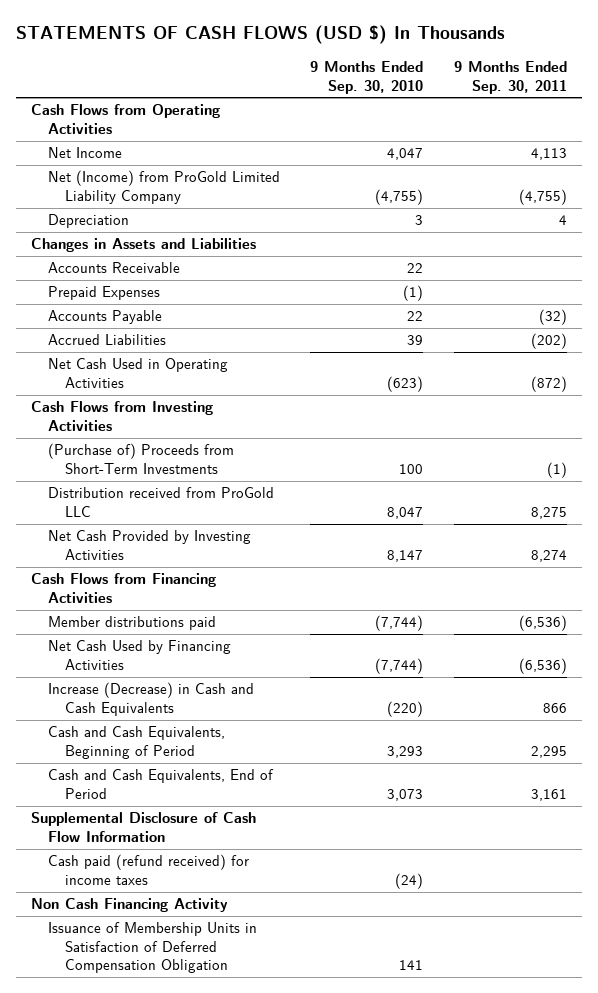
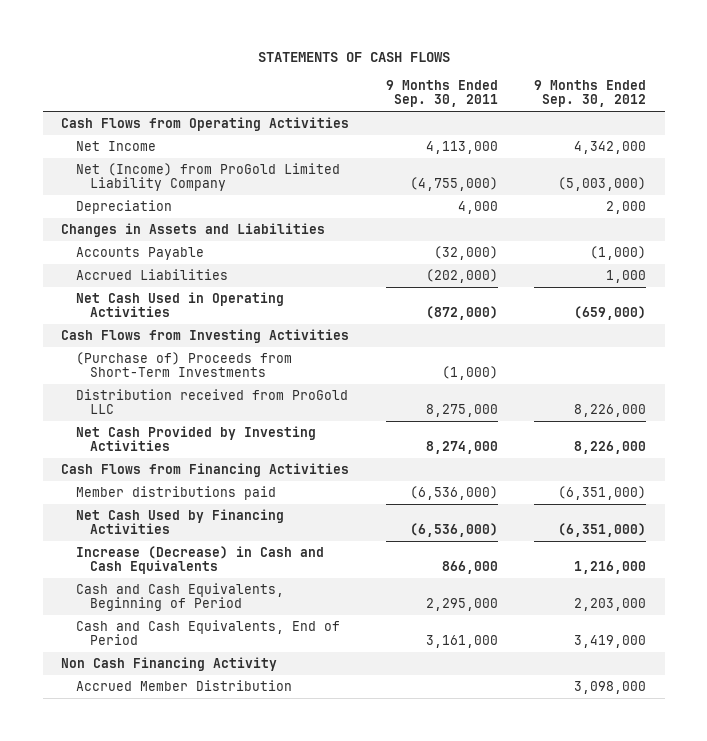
[15,25,505,45] STATEMENTS OF CASH FLOWS (USD $) In Thousands -> [257,51,450,62] STATEMENTS OF CASH FLOWS
[310,61,424,94] 9 Months Ended Sep. 30, 2010 -> none
none -> [534,80,647,108] 9 Months Ended Sep. 30, 2012
[530,148,567,161] 4,113 -> [425,140,498,154] 4,113,000
[518,188,567,205] (4,755) -> [409,177,498,192] (4,755,000)
[558,215,567,226] 4 -> [457,200,498,214] 4,000
[48,262,181,274] Accounts Receivable -> none
[48,286,161,301] Prepaid Expenses -> none
[538,309,567,326] (32) -> [433,245,498,260] (32,000)
[530,333,567,350] (202) -> [425,268,498,283] (202,000)
[530,375,567,392] (872) -> [425,306,498,321] (872,000)
[546,461,567,478] (1) -> [441,366,498,381] (1,000)
[530,506,567,519] 8,275 -> [425,404,498,418] 8,275,000
[530,549,567,562] 8,274 -> [425,441,498,455] 8,274,000
[31,812,257,842] Supplemental Disclosure of Cash Flow Information -> none
[48,854,250,885] Cash paid (refund received) for income taxes -> none
[518,615,567,632] (6,536) -> [409,485,498,500] (6,536,000)
[518,657,567,674] (6,536) -> [409,523,498,538] (6,536,000)
[542,702,567,713] 866 -> [441,561,498,575] 866,000
[530,745,567,758] 2,295 -> [425,598,498,612] 2,295,000
[530,788,567,801] 3,161 -> [425,635,498,649] 3,161,000
[48,922,258,974] Issuance of Membership Units in Satisfaction of Deferred Compensation Obligation -> none
none -> [75,679,292,691] Accrued Member Distribution

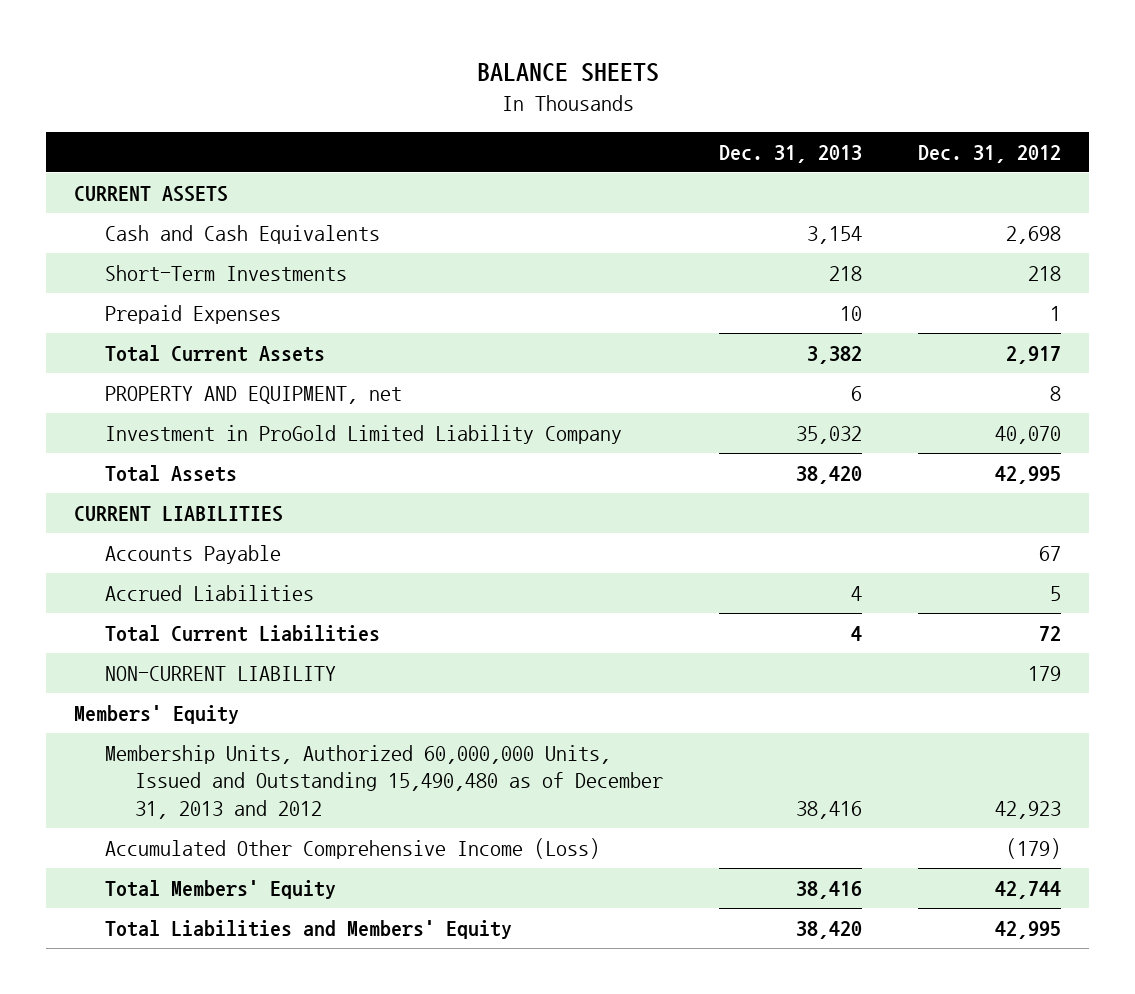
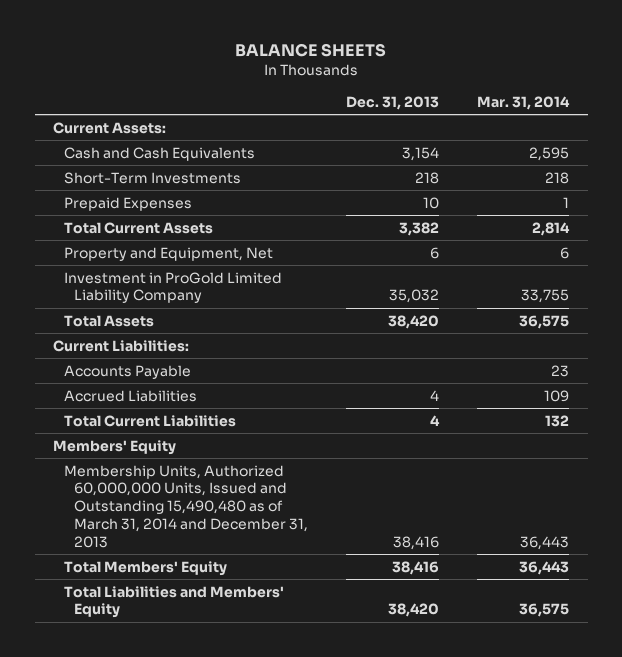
[918,145,1062,164] Dec. 31, 2012 -> none
none -> [476,95,570,110] Mar. 31, 2014
[73,185,228,202] CURRENT ASSETS -> [53,121,167,134] Current Assets:
[104,385,402,404] PROPERTY AND EQUIPMENT, net -> [63,246,273,261] Property and Equipment, Net
[73,505,283,522] CURRENT LIABILITIES -> [53,339,190,352] Current Liabilities:
[104,665,336,681] NON-CURRENT LIABILITY -> none
[104,837,600,859] Accumulated Other Comprehensive Income (Loss) -> none
[104,744,664,819] Membership Units, Authorized 60,000,000 Units, Issued and Outstanding 15,490,480 as of December 31, 2013 and 2012 -> [63,464,309,548] Membership Units, Authorized 60,000,000 Units, Issued and Outstanding 15,490,480 as of March 31, 2014 and December 31, 2013

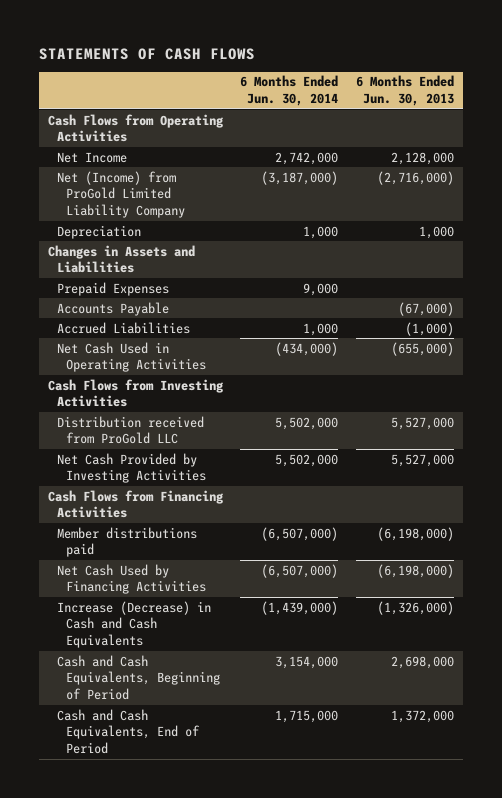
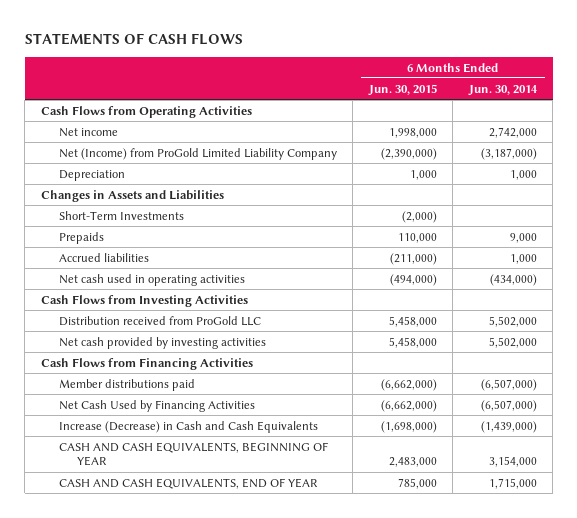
[356,75,455,106] 6 Months Ended Jun. 30, 2013 -> none
none -> [367,83,437,96] Jun. 30, 2015
[56,151,127,163] Net Income -> [59,127,119,137] Net income
[56,301,169,316] Accounts Payable -> none
none -> [59,210,185,220] Short-Term Investments
[56,281,169,296] Prepaid Expenses -> [59,231,105,244] Prepaids
[56,321,190,334] Accrued Liabilities -> [59,252,150,262] Accrued liabilities
[56,341,207,373] Net Cash Used in Operating Activities -> [59,273,246,286] Net cash used in operating activities
[56,452,207,484] Net Cash Provided by Investing Activities -> [59,336,267,349] Net cash provided by investing activities
[56,654,221,700] Cash and Cash Equivalents, Beginning of Period -> [59,441,329,467] CASH AND CASH EQUIVALENTS, BEGINNING OF YEAR
[56,708,201,754] Cash and Cash Equivalents, End of Period -> [59,477,319,489] CASH AND CASH EQUIVALENTS, END OF YEAR

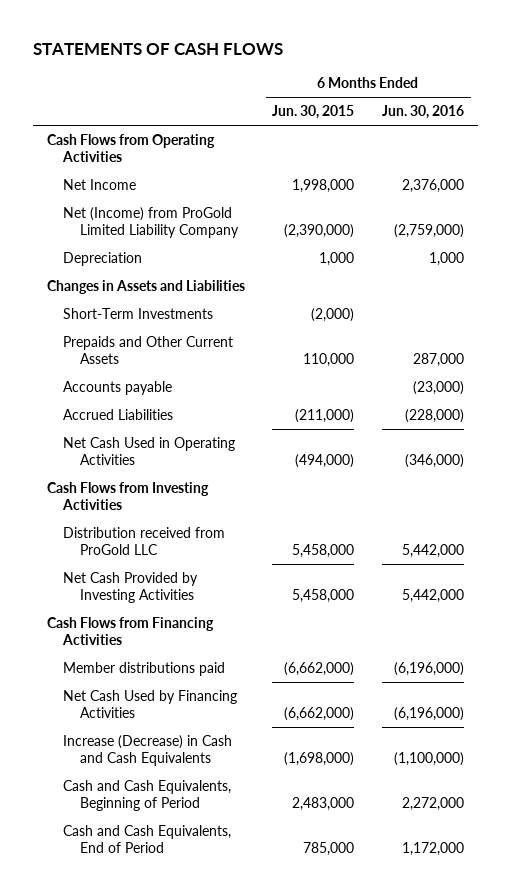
[467,84,538,96] Jun. 30, 2014 -> none
none -> [382,105,465,120] Jun. 30, 2016
[59,127,119,137] Net income -> [63,179,137,191] Net Income
[59,231,105,244] Prepaids -> [63,336,234,365] Prepaids and Other Current Assets
none -> [63,381,173,396] Accounts payable
[59,252,150,262] Accrued liabilities -> [63,409,174,421] Accrued Liabilities
[59,273,246,286] Net cash used in operating activities -> [63,437,236,466] Net Cash Used in Operating Activities
[59,336,267,349] Net cash provided by investing activities -> [63,572,199,604] Net Cash Provided by Investing Activities
[59,441,329,467] CASH AND CASH EQUIVALENTS, BEGINNING OF YEAR -> [63,780,232,812] Cash and Cash Equivalents, Beginning of Period
[59,477,319,489] CASH AND CASH EQUIVALENTS, END OF YEAR -> [63,825,232,854] Cash and Cash Equivalents, End of Period

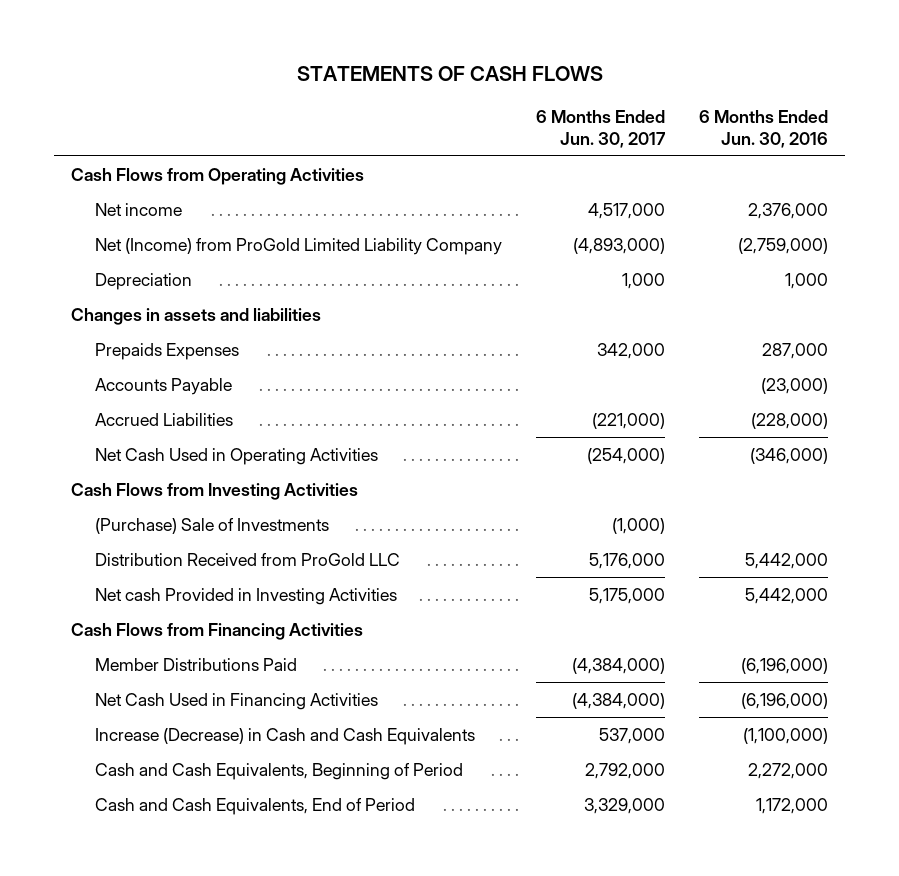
[272,105,355,120] Jun. 30, 2015 -> none
none -> [536,110,667,148] 6 Months Ended Jun. 30, 2017
[63,179,137,191] Net Income -> [95,203,183,217] Net income
[63,308,214,320] Short-Term Investments -> none
[46,280,245,295] Changes in Assets and Liabilities -> [71,308,322,326] Changes in assets and liabilities
[63,336,234,365] Prepaids and Other Current Assets -> [95,343,240,361] Prepaids Expenses
[63,381,173,396] Accounts payable -> [95,378,233,396] Accounts Payable
none -> [95,518,330,535] (Purchase) Sale of Investments
[63,527,226,556] Distribution received from ProGold LLC -> [95,553,401,567] Distribution Received from ProGold LLC
[63,572,199,604] Net Cash Provided by Investing Activities -> [95,588,398,606] Net cash Provided in Investing Activities
[63,662,226,677] Member distributions paid -> [95,658,298,672] Member Distributions Paid
[63,690,238,719] Net Cash Used by Financing Activities -> [95,693,379,711] Net Cash Used in Financing Activities

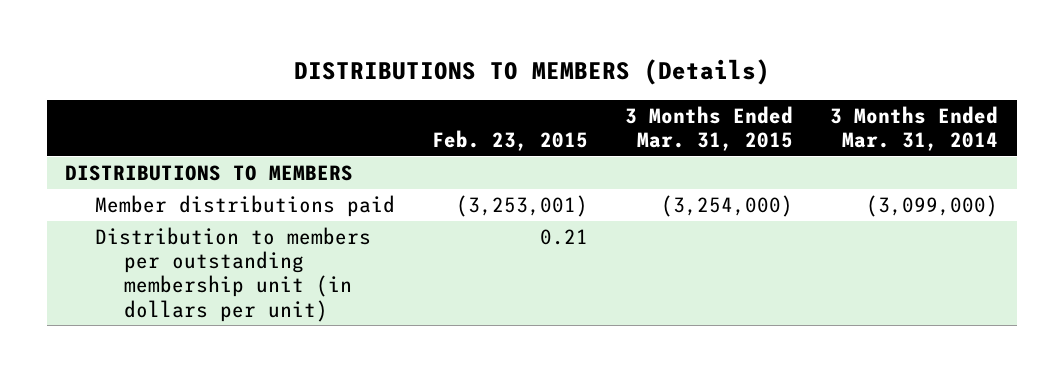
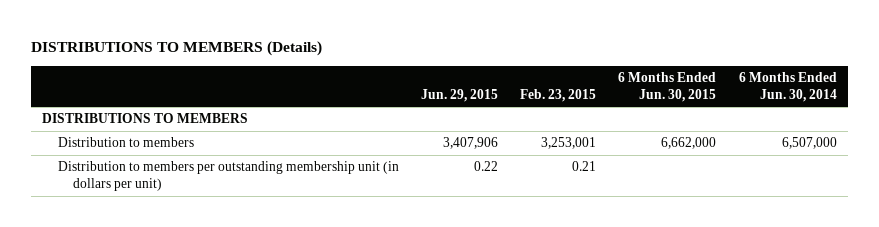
[625,105,794,151] 3 Months Ended Mar. 31, 2015 -> none
[830,105,999,151] 3 Months Ended Mar. 31, 2014 -> none
none -> [420,88,498,102] Jun. 29, 2015
none -> [618,72,717,102] 6 Months Ended Jun. 30, 2015
none -> [738,72,837,102] 6 Months Ended Jun. 30, 2014
[94,195,395,218] Member distributions paid -> [57,137,194,148] Distribution to members
[456,195,589,218] (3,253,001) -> [541,137,597,150] 3,253,001

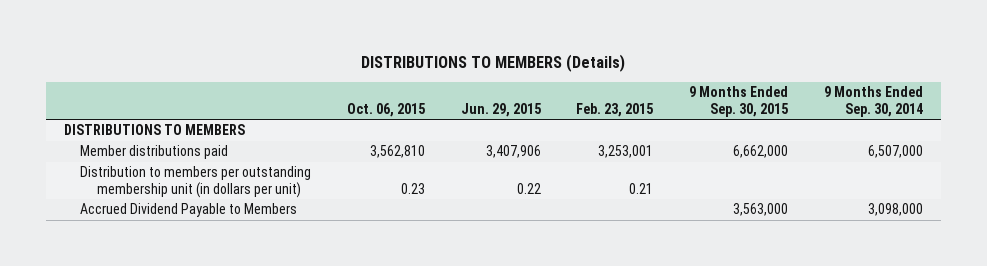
[618,72,717,102] 6 Months Ended Jun. 30, 2015 -> none
[738,72,837,102] 6 Months Ended Jun. 30, 2014 -> none
none -> [346,102,425,117] Oct. 06, 2015
none -> [689,85,789,117] 9 Months Ended Sep. 30, 2015
none -> [823,85,923,117] 9 Months Ended Sep. 30, 2014
[57,137,194,148] Distribution to members -> [80,145,229,160] Member distributions paid
none -> [80,203,298,218] Accrued Dividend Payable to Members

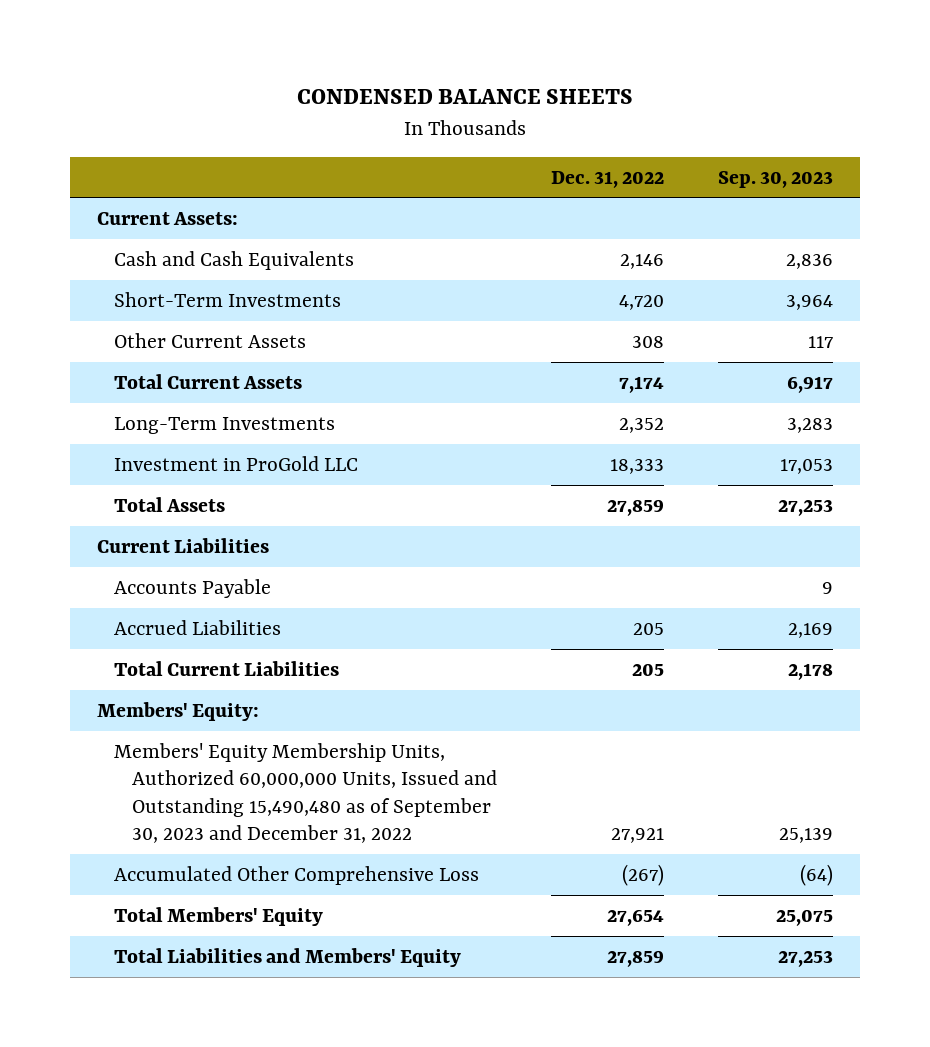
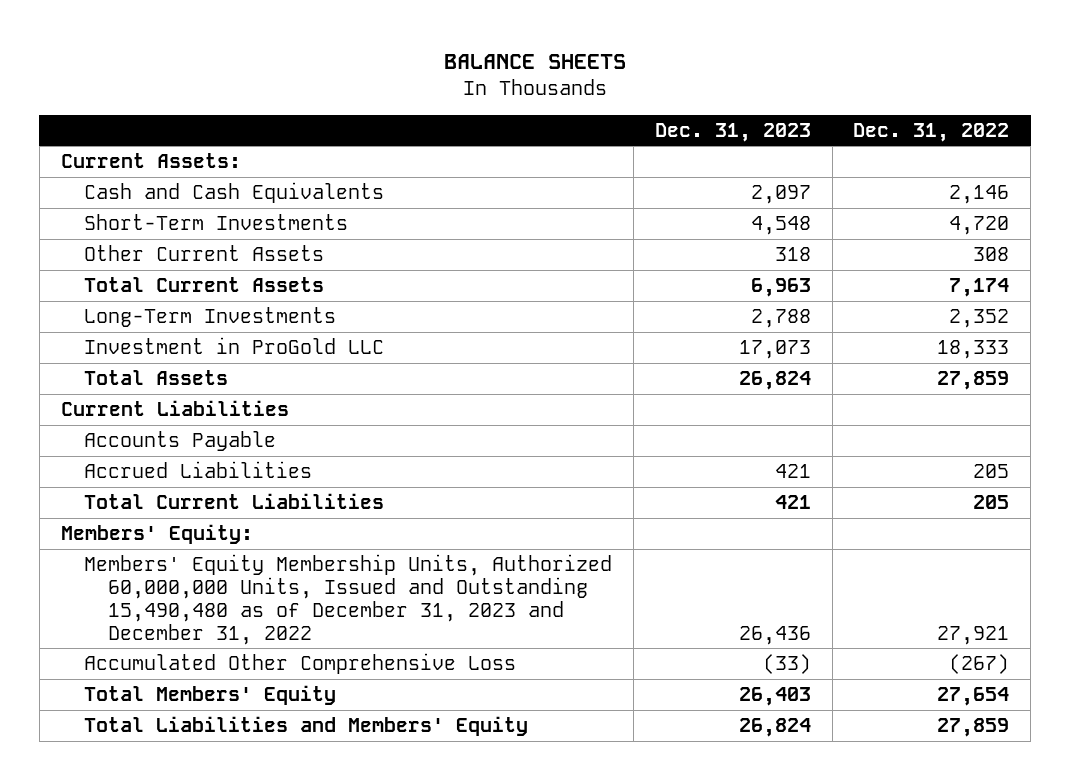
[296,89,633,105] CONDENSED BALANCE SHEETS -> [444,54,627,70] BALANCE SHEETS
[718,170,834,188] Sep. 30, 2023 -> none
none -> [654,122,811,142] Dec. 31, 2023
[114,742,498,844] Members' Equity Membership Units, Authorized 60,000,000 Units, Issued and Outstanding 15,490,480 as of September 30, 2023 and December 31, 2022 -> [84,554,613,645] Members' Equity Membership Units, Authorized 60,000,000 Units, Issued and Outstanding 15,490,480 as of December 31, 2023 and December 31, 2022

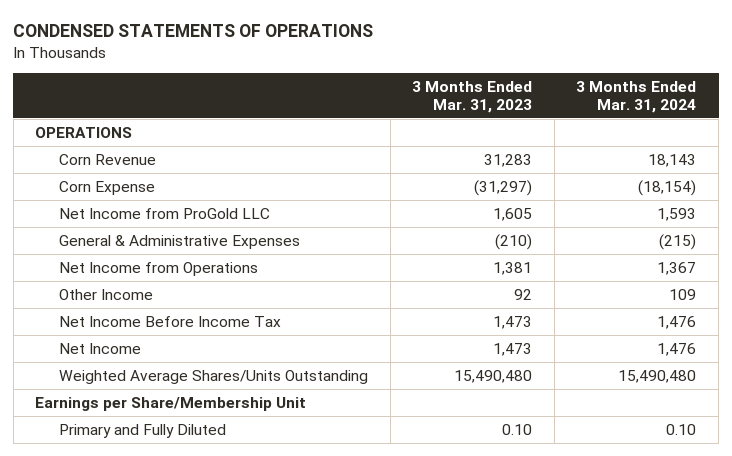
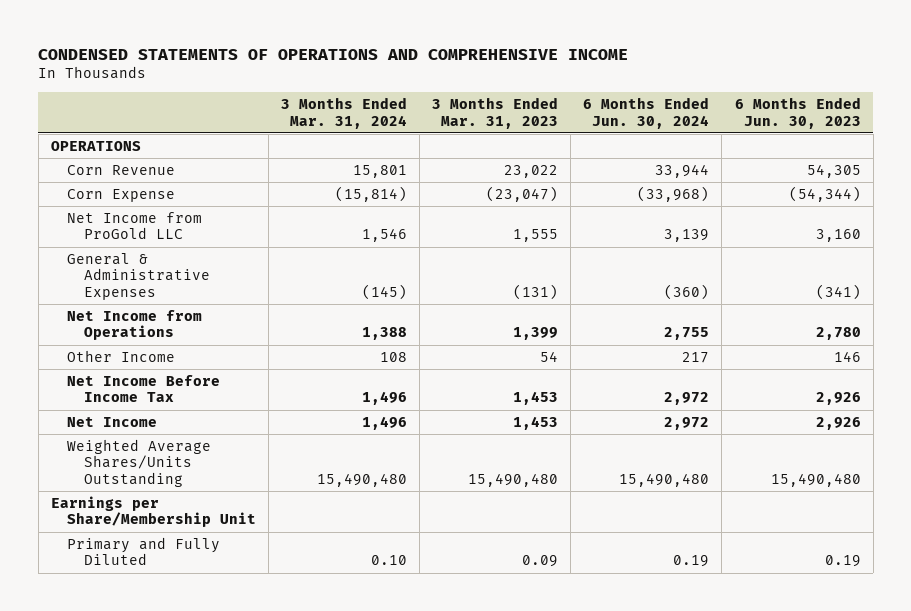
[13,23,374,37] CONDENSED STATEMENTS OF OPERATIONS -> [38,48,629,60] CONDENSED STATEMENTS OF OPERATIONS AND COMPREHENSIVE INCOME
none -> [583,97,710,129] 6 Months Ended Jun. 30, 2024
none -> [734,97,861,129] 6 Months Ended Jun. 30, 2023
[484,153,533,167] 31,283 -> [504,164,559,178] 23,022
[648,153,697,167] 18,143 -> [353,164,408,178] 15,801
[474,179,533,196] (31,297) -> [486,185,559,202] (23,047)
[638,179,697,196] (18,154) -> [335,185,408,202] (15,814)
[493,207,533,221] 1,605 -> [513,229,559,243] 1,555
[657,207,697,221] 1,593 -> [362,228,408,243] 1,546
[495,233,533,250] (210) -> [513,284,559,301] (131)
[659,233,697,250] (215) -> [362,284,408,301] (145)
[493,261,533,275] 1,381 -> [513,327,559,341] 1,399
[657,261,697,275] 1,367 -> [362,327,408,341] 1,388
[514,288,533,300] 92 -> [540,350,559,362] 54
[669,288,697,300] 109 -> [380,351,408,362] 108
[493,315,533,329] 1,473 -> [513,391,559,406] 1,453
[657,315,697,329] 1,476 -> [362,391,408,406] 1,496
[493,342,533,356] 1,473 -> [513,415,559,430] 1,453
[657,342,697,356] 1,476 -> [362,415,408,430] 1,496
[502,423,533,435] 0.10 -> [522,555,559,568] 0.09

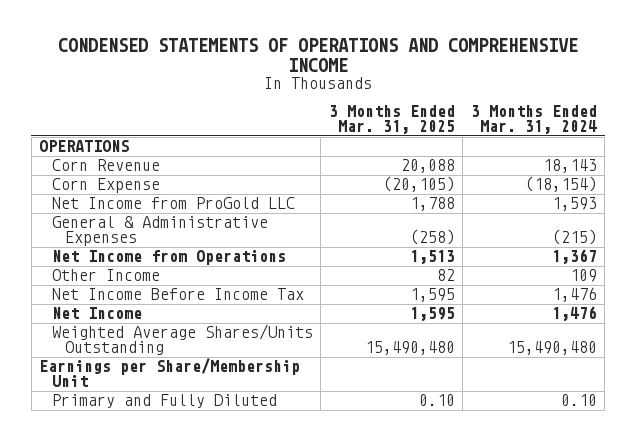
[432,97,559,129] 3 Months Ended Mar. 31, 2023 -> none
[583,97,710,129] 6 Months Ended Jun. 30, 2024 -> none
[734,97,861,129] 6 Months Ended Jun. 30, 2023 -> none
none -> [328,105,455,135] 3 Months Ended Mar. 31, 2025
[353,164,408,178] 15,801 -> [542,159,597,174] 18,143
[335,185,408,202] (15,814) -> [524,176,597,193] (18,154)
[362,228,408,243] 1,546 -> [551,197,597,212] 1,593
[362,284,408,301] (145) -> [551,229,597,246] (215)
[362,327,408,341] 1,388 -> [551,249,597,265] 1,367
[380,351,408,362] 108 -> [569,269,597,283] 109
[362,391,408,406] 1,496 -> [551,287,597,303] 1,476
[362,415,408,430] 1,496 -> [551,306,597,322] 1,476

